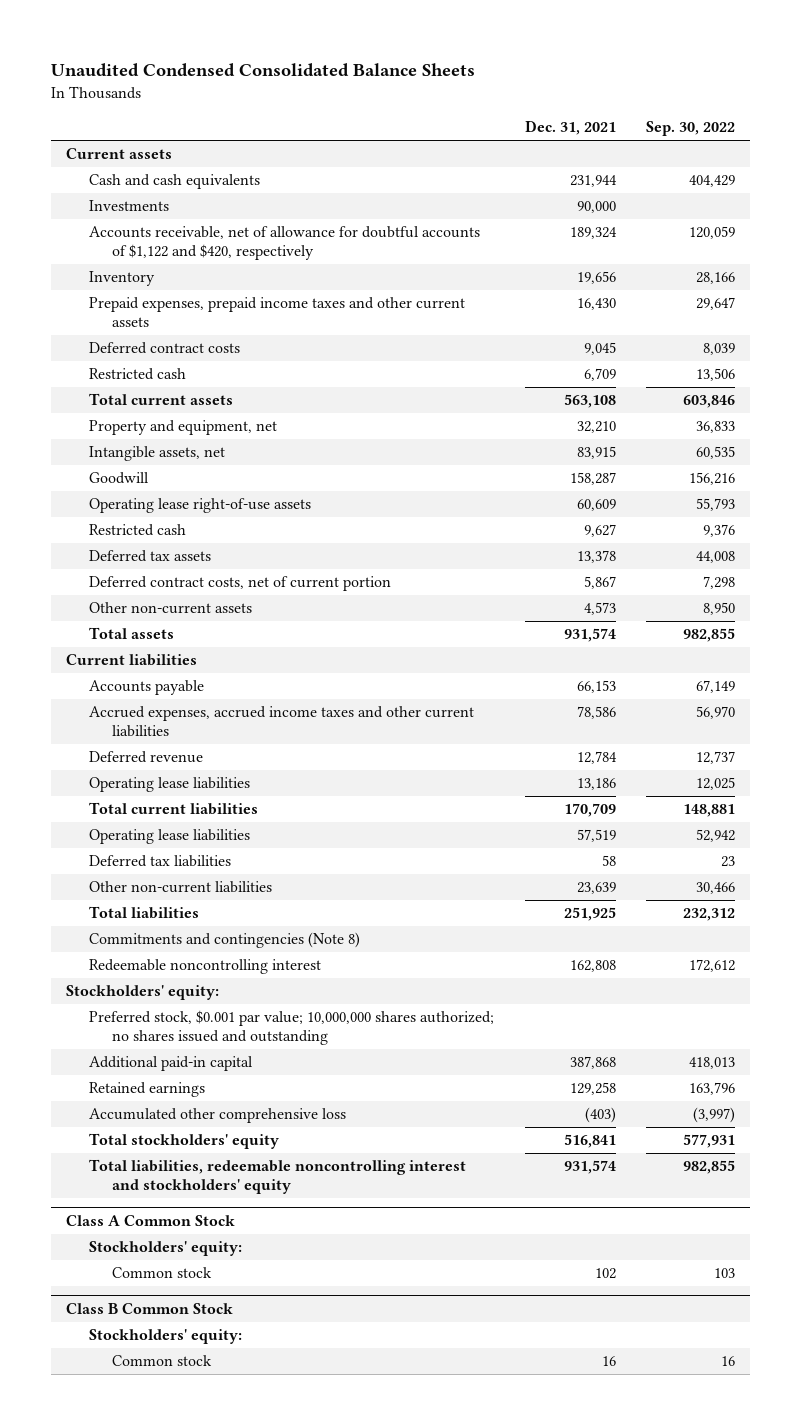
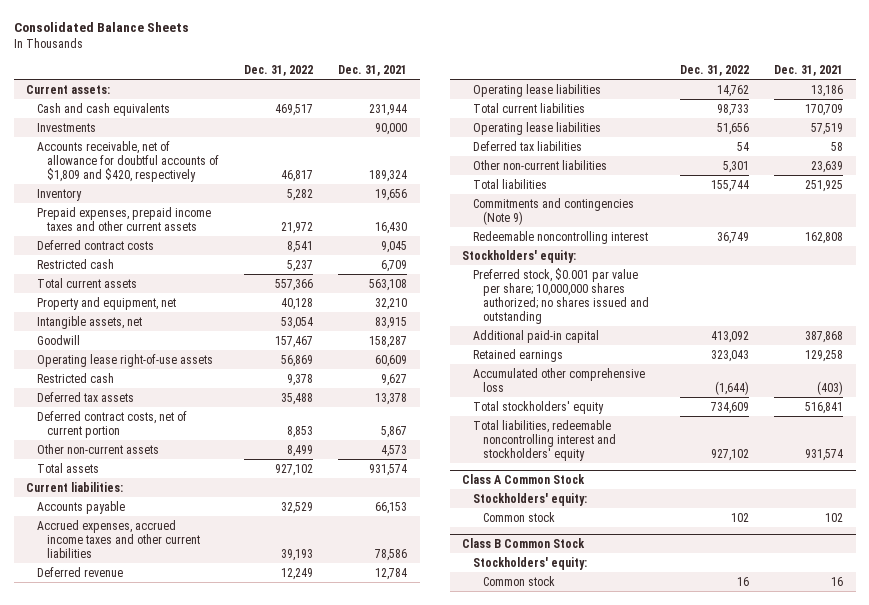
[51,63,476,78] Unaudited Condensed Consolidated Balance Sheets -> [13,22,189,33] Consolidated Balance Sheets
[645,121,735,137] Sep. 30, 2022 -> none
none -> [244,65,314,77] Dec. 31, 2022
[66,148,173,160] Current assets -> [26,84,111,94] Current assets:
[89,226,481,261] Accounts receivable, net of allowance for doubtful accounts of $1,122 and $420, respectively -> [36,140,220,182] Accounts receivable, net of allowance for doubtful accounts of $1,809 and $420, respectively
[66,654,198,667] Current liabilities -> [26,481,124,492] Current liabilities:
[89,932,361,949] Commitments and contingencies (Note 8) -> [472,197,634,225] Commitments and contingencies (Note 9)
[89,1010,495,1046] Preferred stock, $0.001 par value; 10,000,000 shares authorized; no shares issued and outstanding -> [472,267,650,324] Preferred stock, $0.001 par value per share; 10,000,000 shares authorized; no shares issued and outstanding

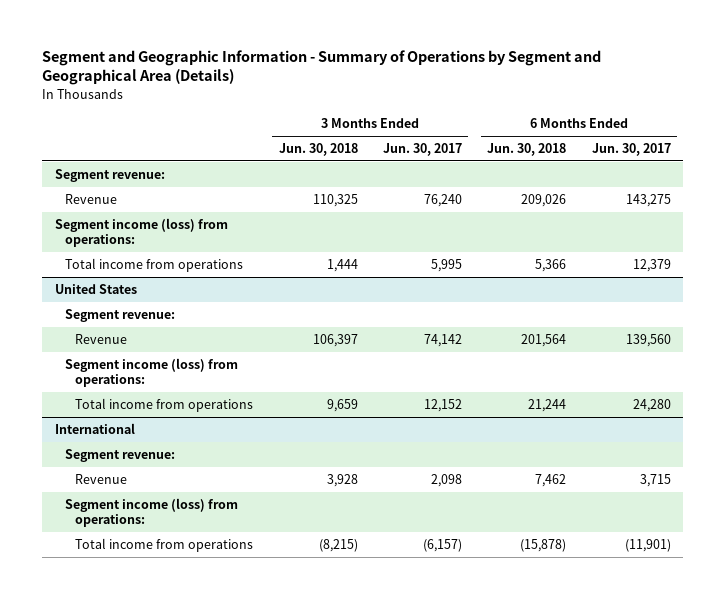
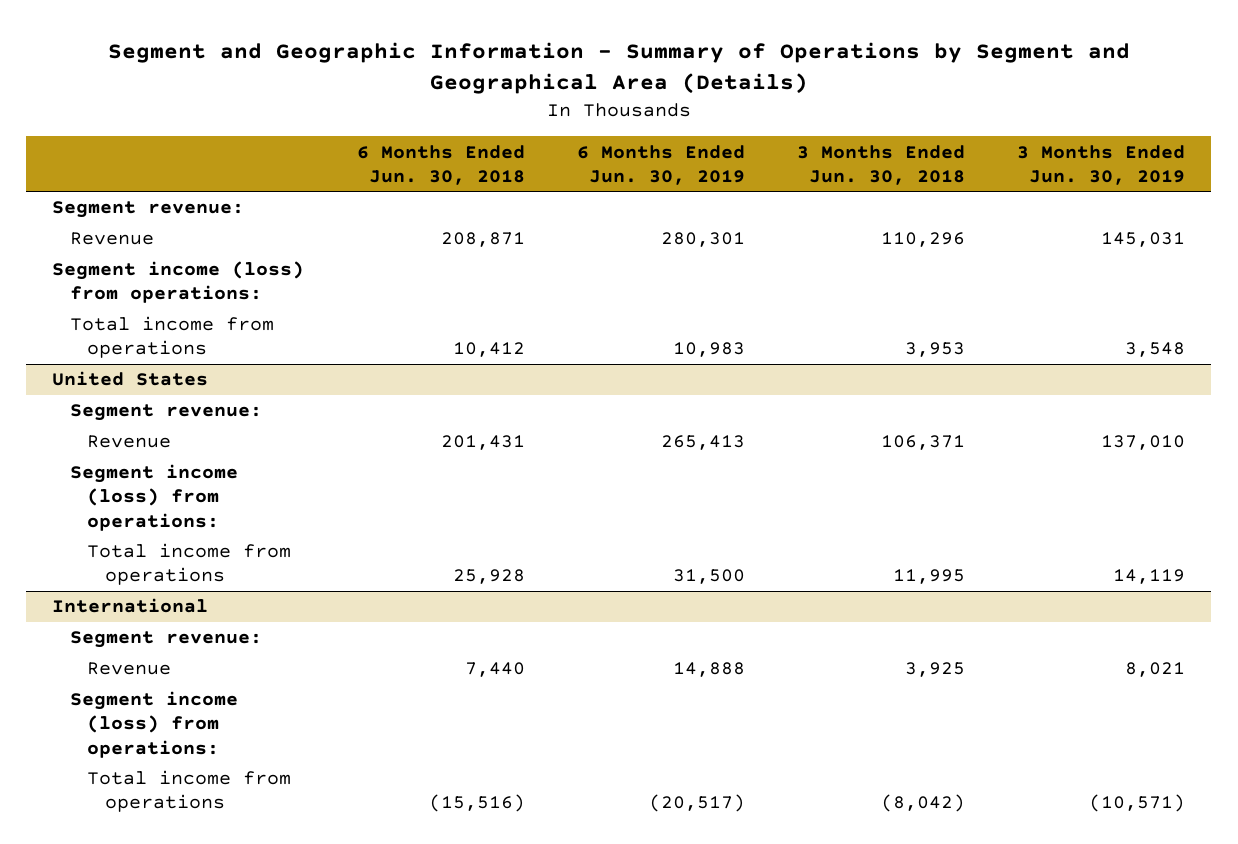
[383,143,463,157] Jun. 30, 2017 -> none
[591,143,671,157] Jun. 30, 2017 -> none
none -> [576,144,745,185] 6 Months Ended Jun. 30, 2019
none -> [1017,144,1186,185] 3 Months Ended Jun. 30, 2019
[312,194,358,208] 110,325 -> [881,232,966,248] 110,296
[521,194,567,208] 209,026 -> [440,232,525,248] 208,871
[326,259,358,273] 1,444 -> [905,342,966,358] 3,953
[535,259,567,273] 5,366 -> [452,342,525,358] 10,412
[312,334,358,348] 106,397 -> [881,435,966,451] 106,371
[521,334,567,348] 201,564 -> [440,435,525,451] 201,431
[326,399,358,413] 9,659 -> [893,569,966,585] 11,995
[528,399,567,413] 21,244 -> [452,569,525,585] 25,928
[326,474,358,488] 3,928 -> [905,662,966,678] 3,925
[535,474,567,488] 7,462 -> [464,662,525,678] 7,440
[318,539,358,553] (8,215) -> [881,794,966,813] (8,042)
[520,539,567,553] (15,878) -> [428,794,525,813] (15,516)

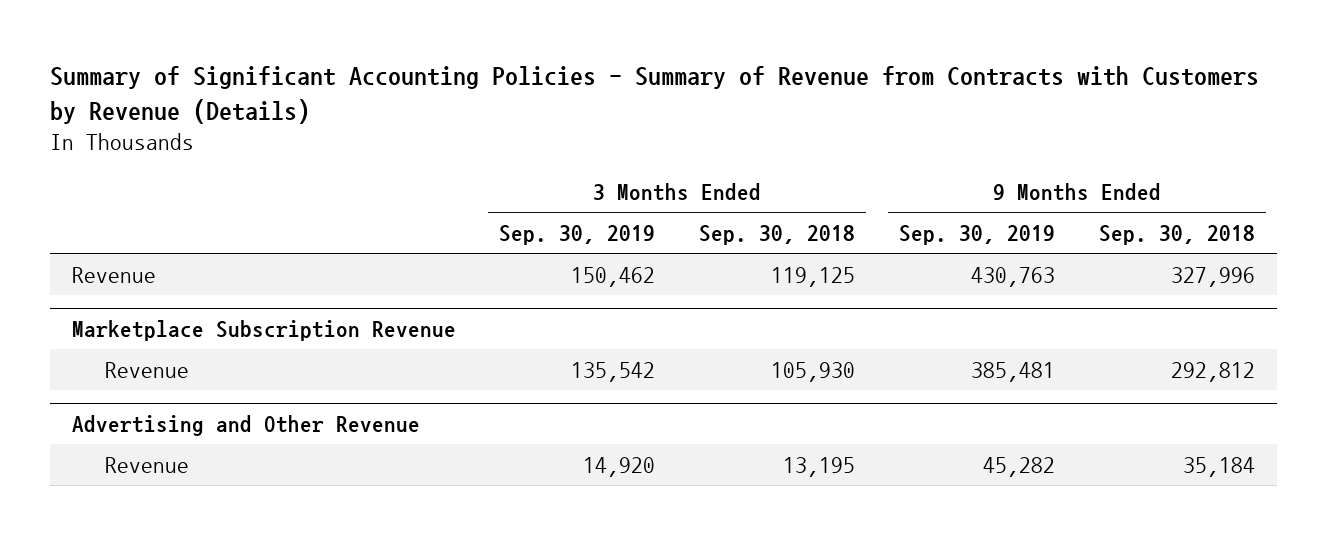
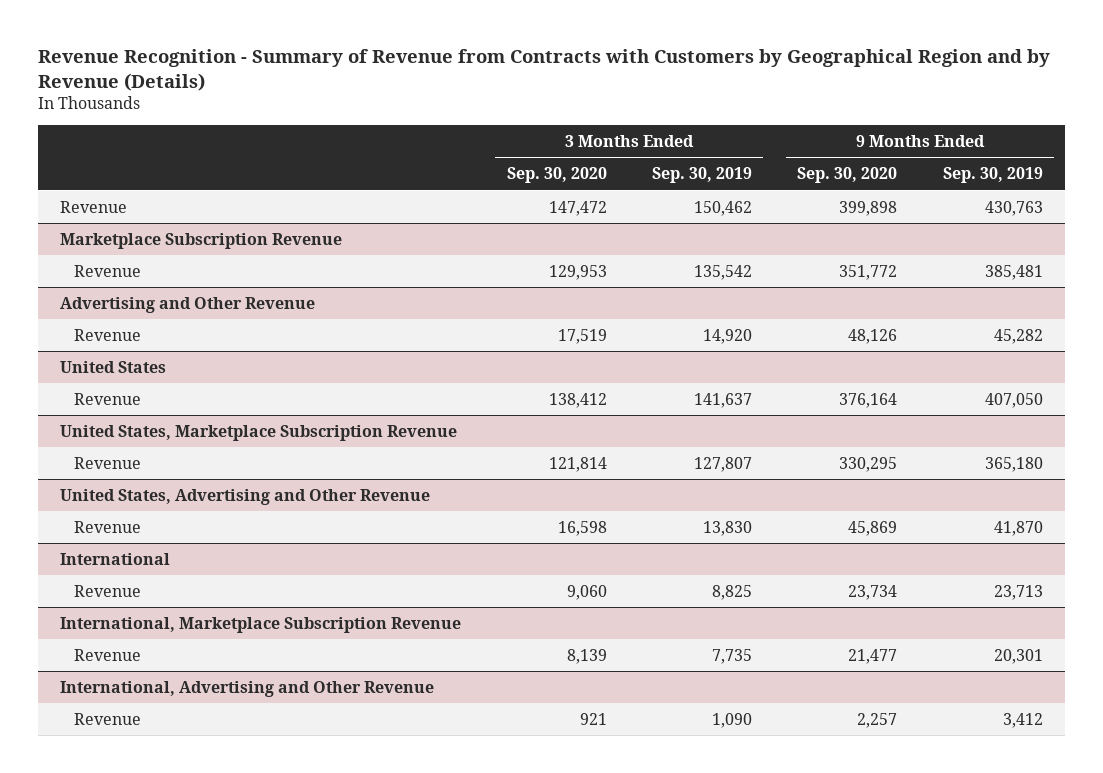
[49,66,1259,125] Summary of Significant Accounting Policies - Summary of Revenue from Contracts with Customers by Revenue (Details) -> [37,48,1050,91] Revenue Recognition - Summary of Revenue from Contracts with Customers by Geographical Region and by Revenue (Details)
[699,225,856,246] Sep. 30, 2018 -> none
[1099,225,1256,246] Sep. 30, 2018 -> none
none -> [506,167,607,184] Sep. 30, 2020
none -> [797,167,898,184] Sep. 30, 2020
none -> [60,360,167,373] United States
none -> [74,392,142,405] Revenue
none -> [60,424,458,441] United States, Marketplace Subscription Revenue
none -> [74,456,142,469] Revenue
none -> [60,488,431,505] United States, Advertising and Other Revenue
none -> [74,520,142,533] Revenue
none -> [60,552,171,565] International
none -> [74,584,142,597] Revenue
none -> [60,616,462,633] International, Marketplace Subscription Revenue
none -> [74,648,142,661] Revenue
none -> [60,680,435,697] International, Advertising and Other Revenue
none -> [74,712,142,725] Revenue

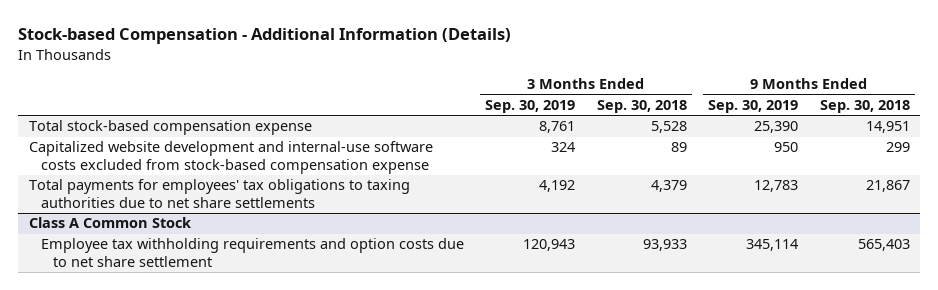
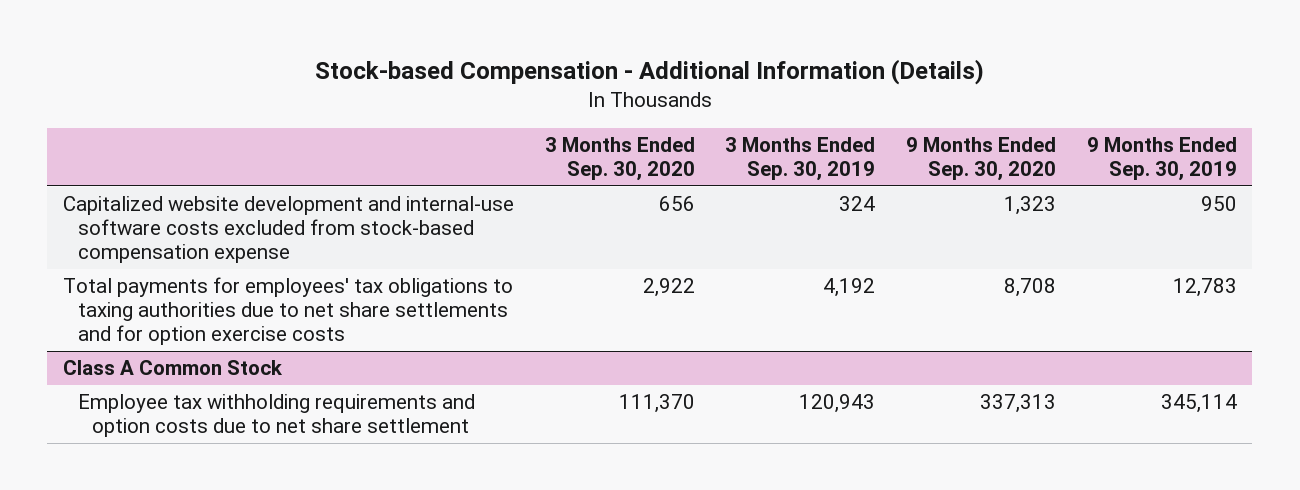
[596,99,687,113] Sep. 30, 2018 -> none
[819,99,910,113] Sep. 30, 2018 -> none
none -> [544,137,695,182] 3 Months Ended Sep. 30, 2020
none -> [906,137,1057,182] 9 Months Ended Sep. 30, 2020
[28,120,312,136] Total stock-based compensation expense -> none
[28,179,410,208] Total payments for employees' tax obligations to taxing authorities due to net share settlements -> [62,277,513,346] Total payments for employees' tax obligations to taxing authorities due to net share settlements and for option exercise costs

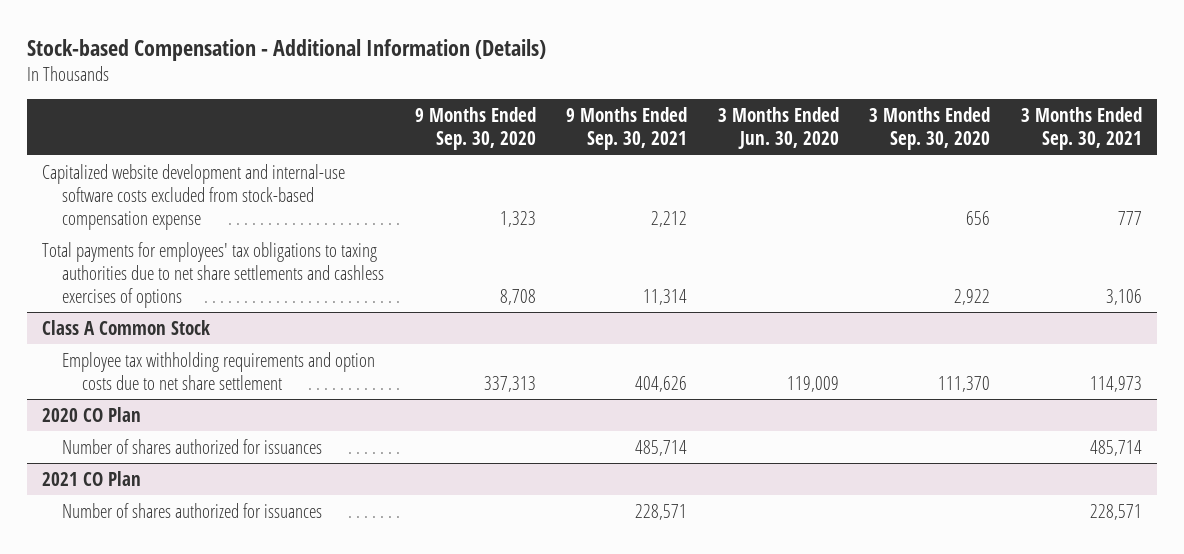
[725,137,876,182] 3 Months Ended Sep. 30, 2019 -> none
[1087,137,1238,182] 9 Months Ended Sep. 30, 2019 -> none
none -> [566,106,688,150] 9 Months Ended Sep. 30, 2021
none -> [717,106,839,149] 3 Months Ended Jun. 30, 2020
none -> [1020,106,1142,150] 3 Months Ended Sep. 30, 2021
[62,277,513,346] Total payments for employees' tax obligations to taxing authorities due to net share settlements and for option exercise costs -> [42,241,385,308] Total payments for employees' tax obligations to taxing authorities due to net share settlements and cashless exercises of options
none -> [42,406,142,422] 2020 CO Plan
none -> [62,438,323,454] Number of shares authorized for issuances
none -> [42,470,142,486] 2021 CO Plan
none -> [62,502,323,518] Number of shares authorized for issuances

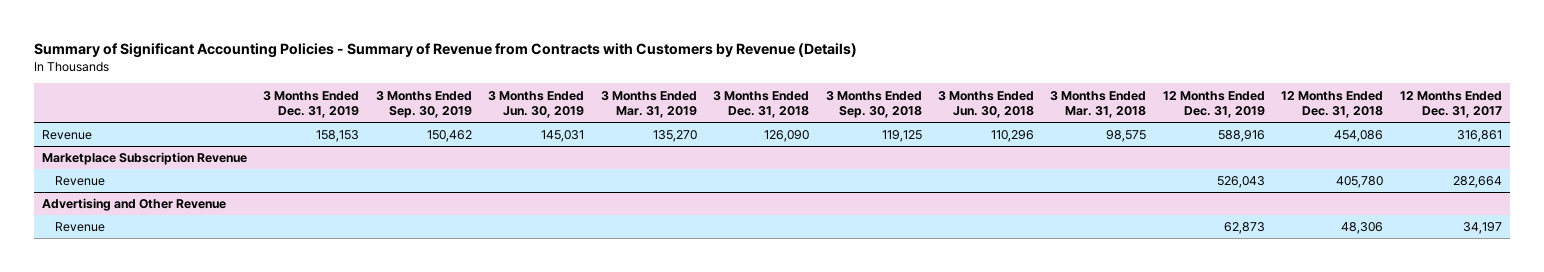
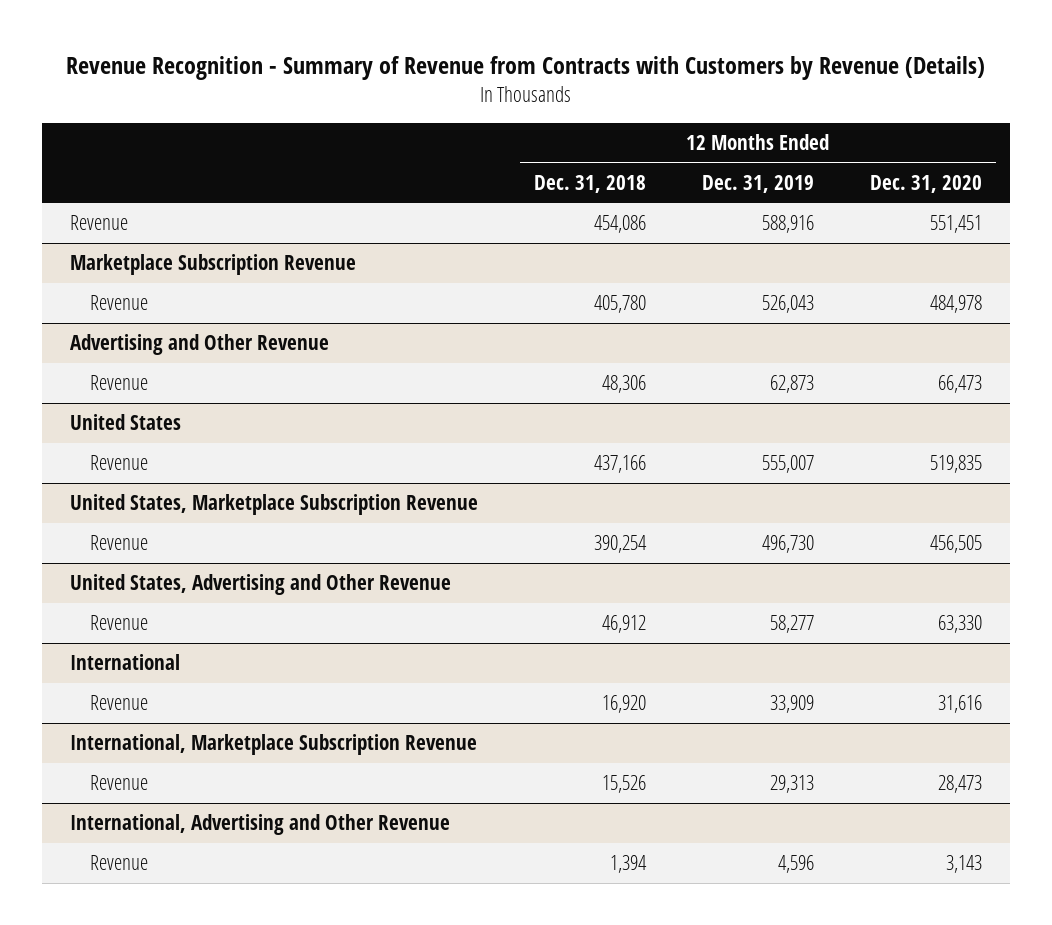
[33,42,857,58] Summary of Significant Accounting Policies - Summary of Revenue from Contracts with Customers by Revenue (Details) -> [65,55,985,80] Revenue Recognition - Summary of Revenue from Contracts with Customers by Revenue (Details)
[263,90,360,118] 3 Months Ended Dec. 31, 2019 -> none
[375,90,472,118] 3 Months Ended Sep. 30, 2019 -> none
[488,90,585,118] 3 Months Ended Jun. 30, 2019 -> none
[600,90,697,118] 3 Months Ended Mar. 31, 2019 -> none
[713,90,810,118] 3 Months Ended Dec. 31, 2018 -> none
[825,90,922,118] 3 Months Ended Sep. 30, 2018 -> none
[937,90,1034,118] 3 Months Ended Jun. 30, 2018 -> none
[1050,90,1147,118] 3 Months Ended Mar. 31, 2018 -> none
[1399,90,1502,118] 12 Months Ended Dec. 31, 2017 -> none
none -> [869,174,982,193] Dec. 31, 2020
none -> [69,414,181,431] United States
none -> [90,455,149,471] Revenue
none -> [69,494,478,516] United States, Marketplace Subscription Revenue
none -> [90,535,149,551] Revenue
none -> [69,574,451,596] United States, Advertising and Other Revenue
none -> [90,615,149,631] Revenue
none -> [69,654,180,671] International
none -> [90,695,149,711] Revenue
none -> [69,734,477,756] International, Marketplace Subscription Revenue
none -> [90,775,149,791] Revenue
none -> [69,814,450,836] International, Advertising and Other Revenue
none -> [90,855,149,871] Revenue

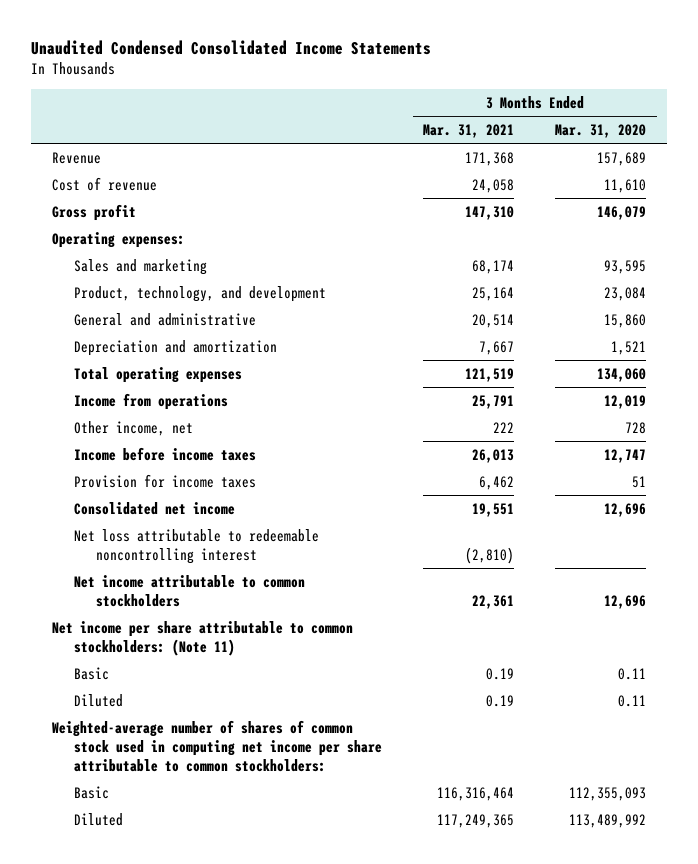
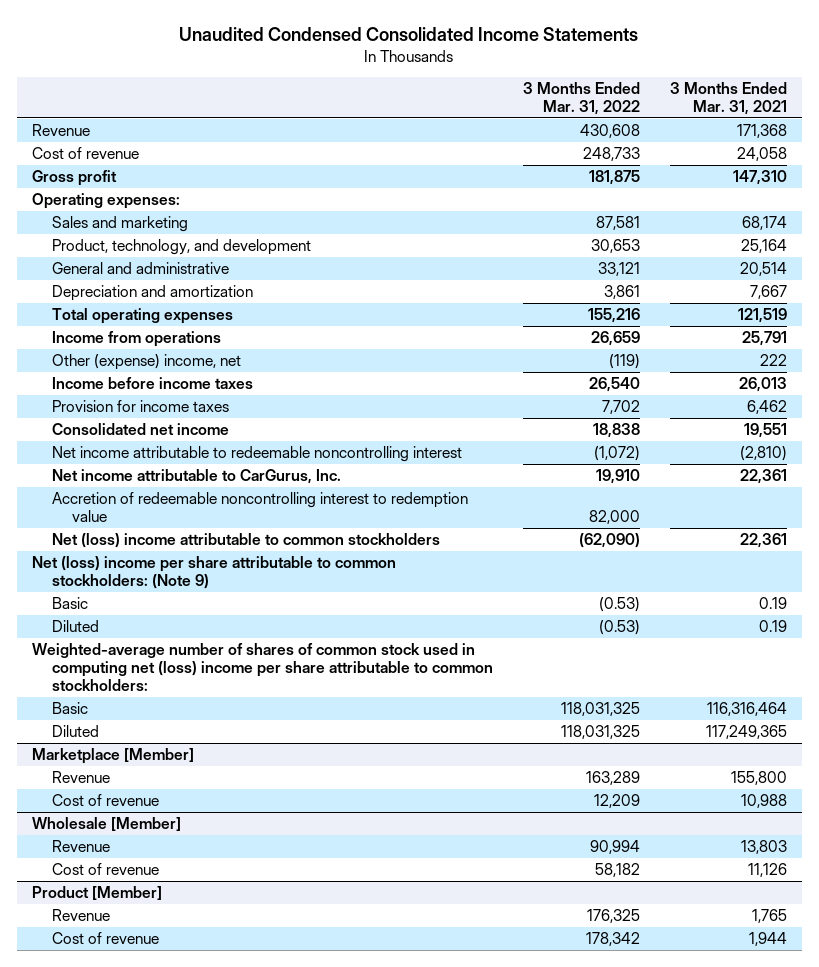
[555,123,647,138] Mar. 31, 2020 -> none
none -> [522,82,640,116] 3 Months Ended Mar. 31, 2022
[73,420,193,436] Other income, net -> [51,353,241,370] Other (expense) income, net
[73,528,319,564] Net loss attributable to redeemable noncontrolling interest -> [51,445,462,462] Net income attributable to redeemable noncontrolling interest
[73,574,305,607] Net income attributable to common stockholders -> [51,468,341,484] Net income attributable to CarGurus, Inc.
none -> [51,491,468,522] Accretion of redeemable noncontrolling interest to redemption value
none -> [51,532,440,548] Net (loss) income attributable to common stockholders
[51,620,353,656] Net income per share attributable to common stockholders: (Note 11) -> [32,555,397,589] Net (loss) income per share attributable to common stockholders: (Note 9)
[51,719,382,772] Weighted-average number of shares of common stock used in computing net income per share attributable to common stockholders: -> [32,642,493,692] Weighted-average number of shares of common stock used in computing net (loss) income per share attributable to common stockholders:
none -> [32,747,195,764] Marketplace [Member]
none -> [51,770,110,783] Revenue
none -> [51,793,159,806] Cost of revenue
none -> [32,816,182,831] Wholesale [Member]
none -> [51,839,110,852] Revenue
none -> [51,862,159,875] Cost of revenue
none -> [32,885,163,900] Product [Member]
none -> [51,908,110,921] Revenue
none -> [51,931,159,944] Cost of revenue

